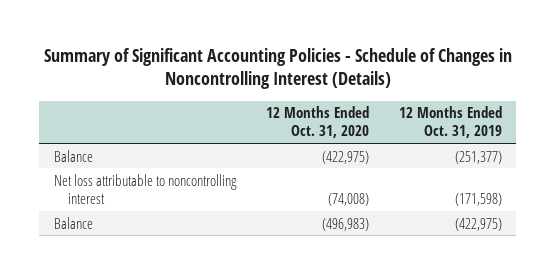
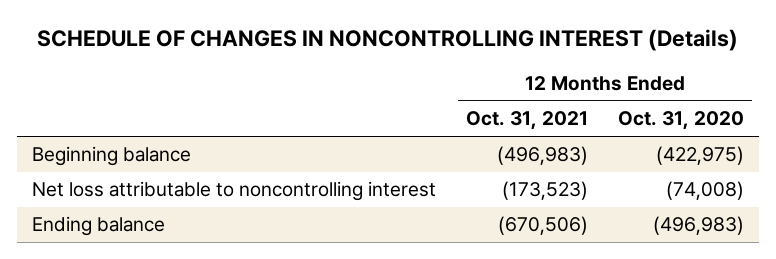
[43,48,512,90] Summary of Significant Accounting Policies - Schedule of Changes in Noncontrolling Interest (Details) -> [36,29,738,52] SCHEDULE OF CHANGES IN NONCONTROLLING INTEREST (Details)
[398,106,502,139] 12 Months Ended Oct. 31, 2019 -> none
none -> [465,111,588,131] Oct. 31, 2021
[53,149,93,162] Balance -> [31,146,191,167] Beginning balance
[53,216,93,229] Balance -> [31,216,165,237] Ending balance

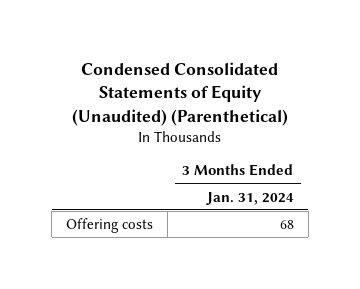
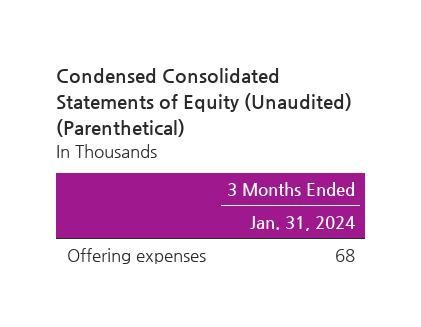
[66,218,154,234] Offering costs -> [66,248,206,265] Offering expenses

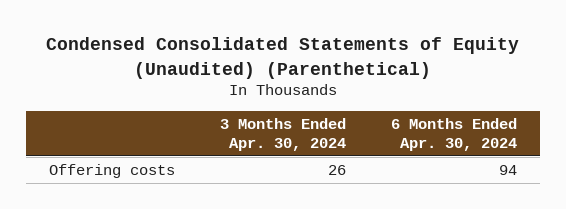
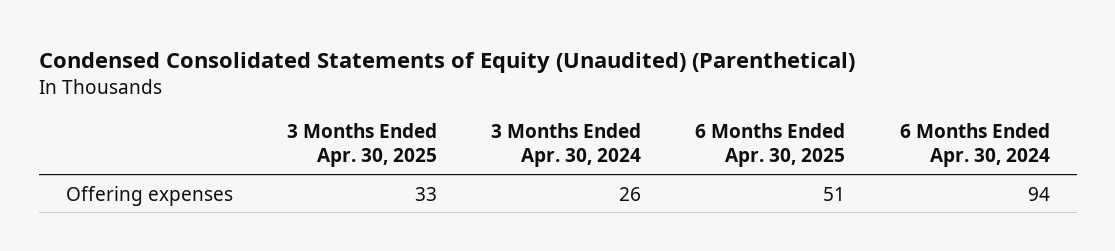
none -> [286,123,437,168] 3 Months Ended Apr. 30, 2025
none -> [695,123,846,168] 6 Months Ended Apr. 30, 2025
[48,163,175,178] Offering costs -> [65,185,233,206] Offering expenses

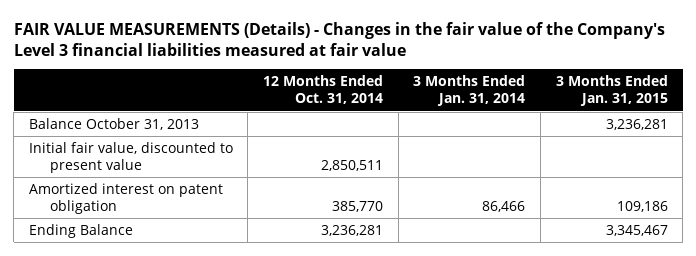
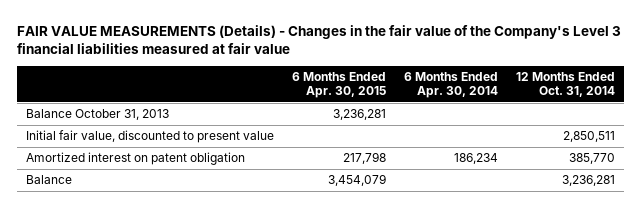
[413,75,526,107] 3 Months Ended Jan. 31, 2014 -> none
[555,75,668,107] 3 Months Ended Jan. 31, 2015 -> none
none -> [292,71,387,99] 6 Months Ended Apr. 30, 2015
none -> [404,71,499,99] 6 Months Ended Apr. 30, 2014
[28,224,133,239] Ending Balance -> [26,175,73,185] Balance

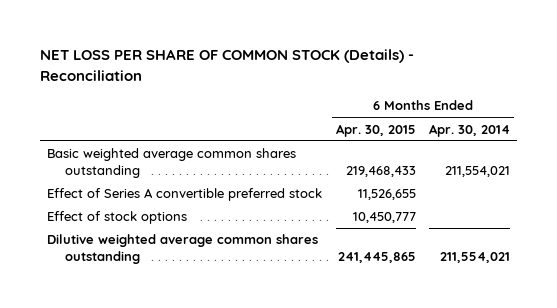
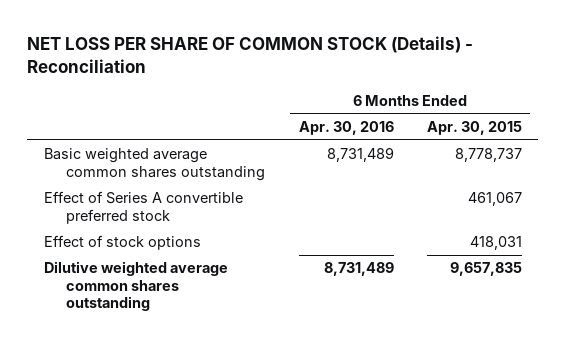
[429,123,511,137] Apr. 30, 2014 -> none
none -> [298,121,394,136] Apr. 30, 2016
[345,166,416,178] 219,468,433 -> [454,148,522,163] 8,778,737
[357,189,416,201] 11,526,655 -> [467,192,522,207] 461,067
[352,212,416,224] 10,450,777 -> [469,236,522,251] 418,031
[337,252,416,264] 241,445,865 -> [449,262,522,277] 9,657,835

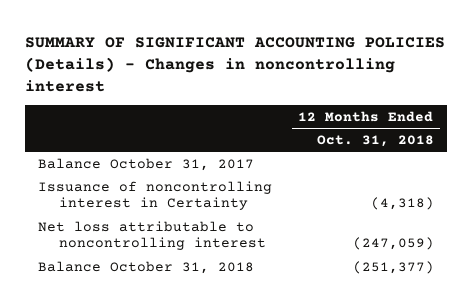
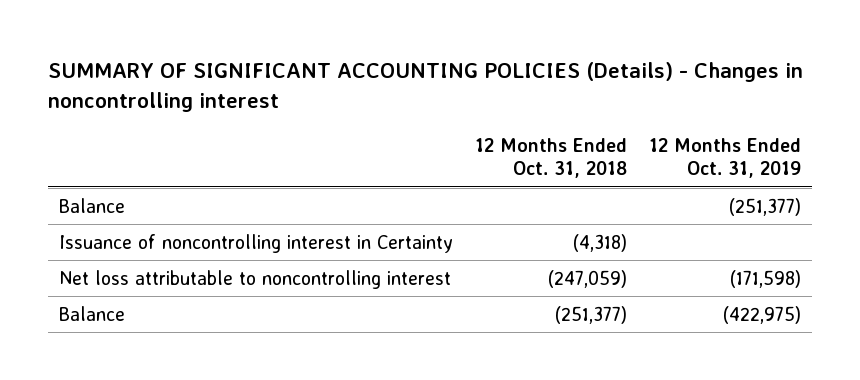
none -> [648,138,801,178] 12 Months Ended Oct. 31, 2019
[38,157,255,171] Balance October 31, 2017 -> [59,197,126,213] Balance
[38,260,255,274] Balance October 31, 2018 -> [59,305,126,321] Balance

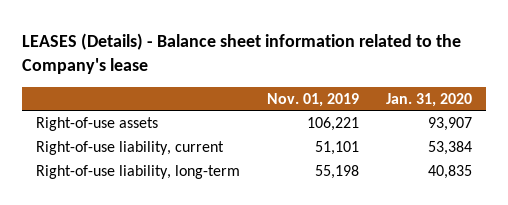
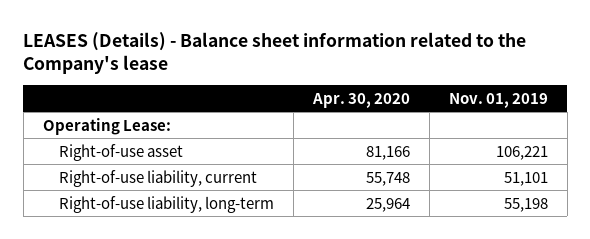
[386,92,473,107] Jan. 31, 2020 -> none
none -> [311,92,410,108] Apr. 30, 2020
none -> [42,117,171,135] Operating Lease:
[35,117,158,132] Right-of-use assets -> [58,143,183,161] Right-of-use asset

